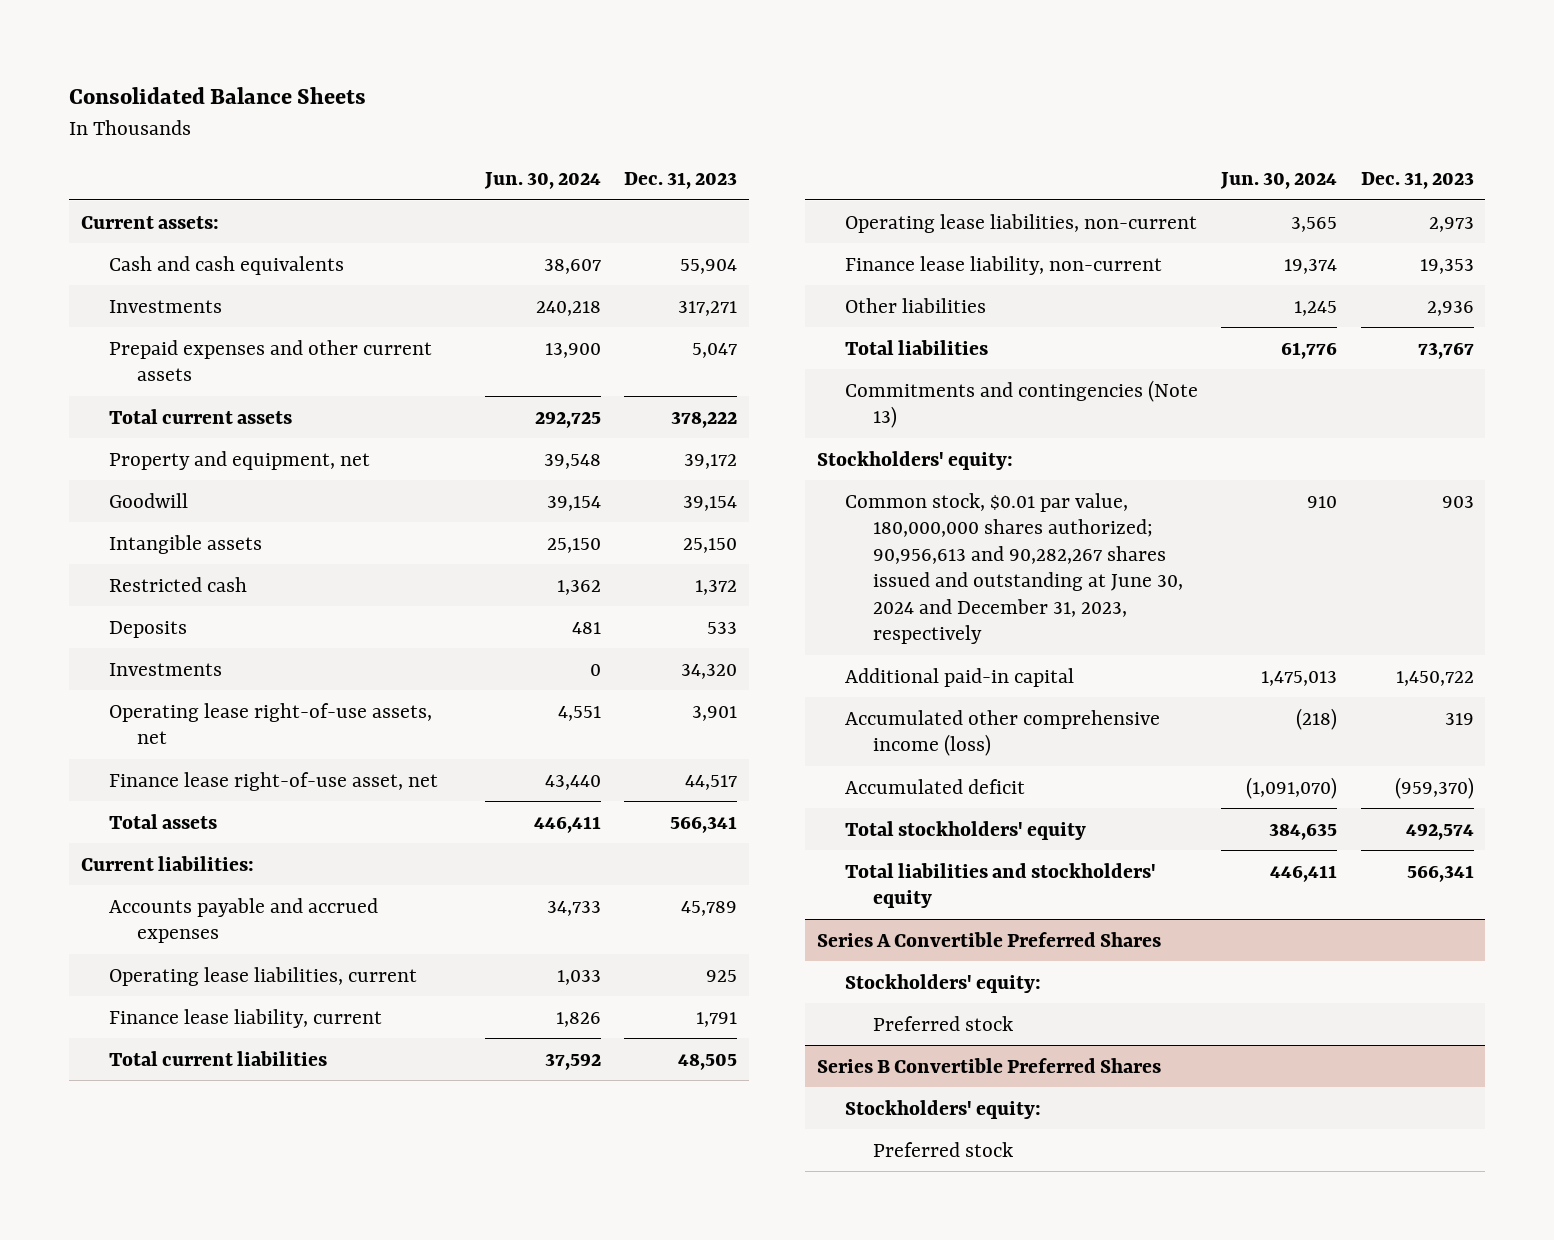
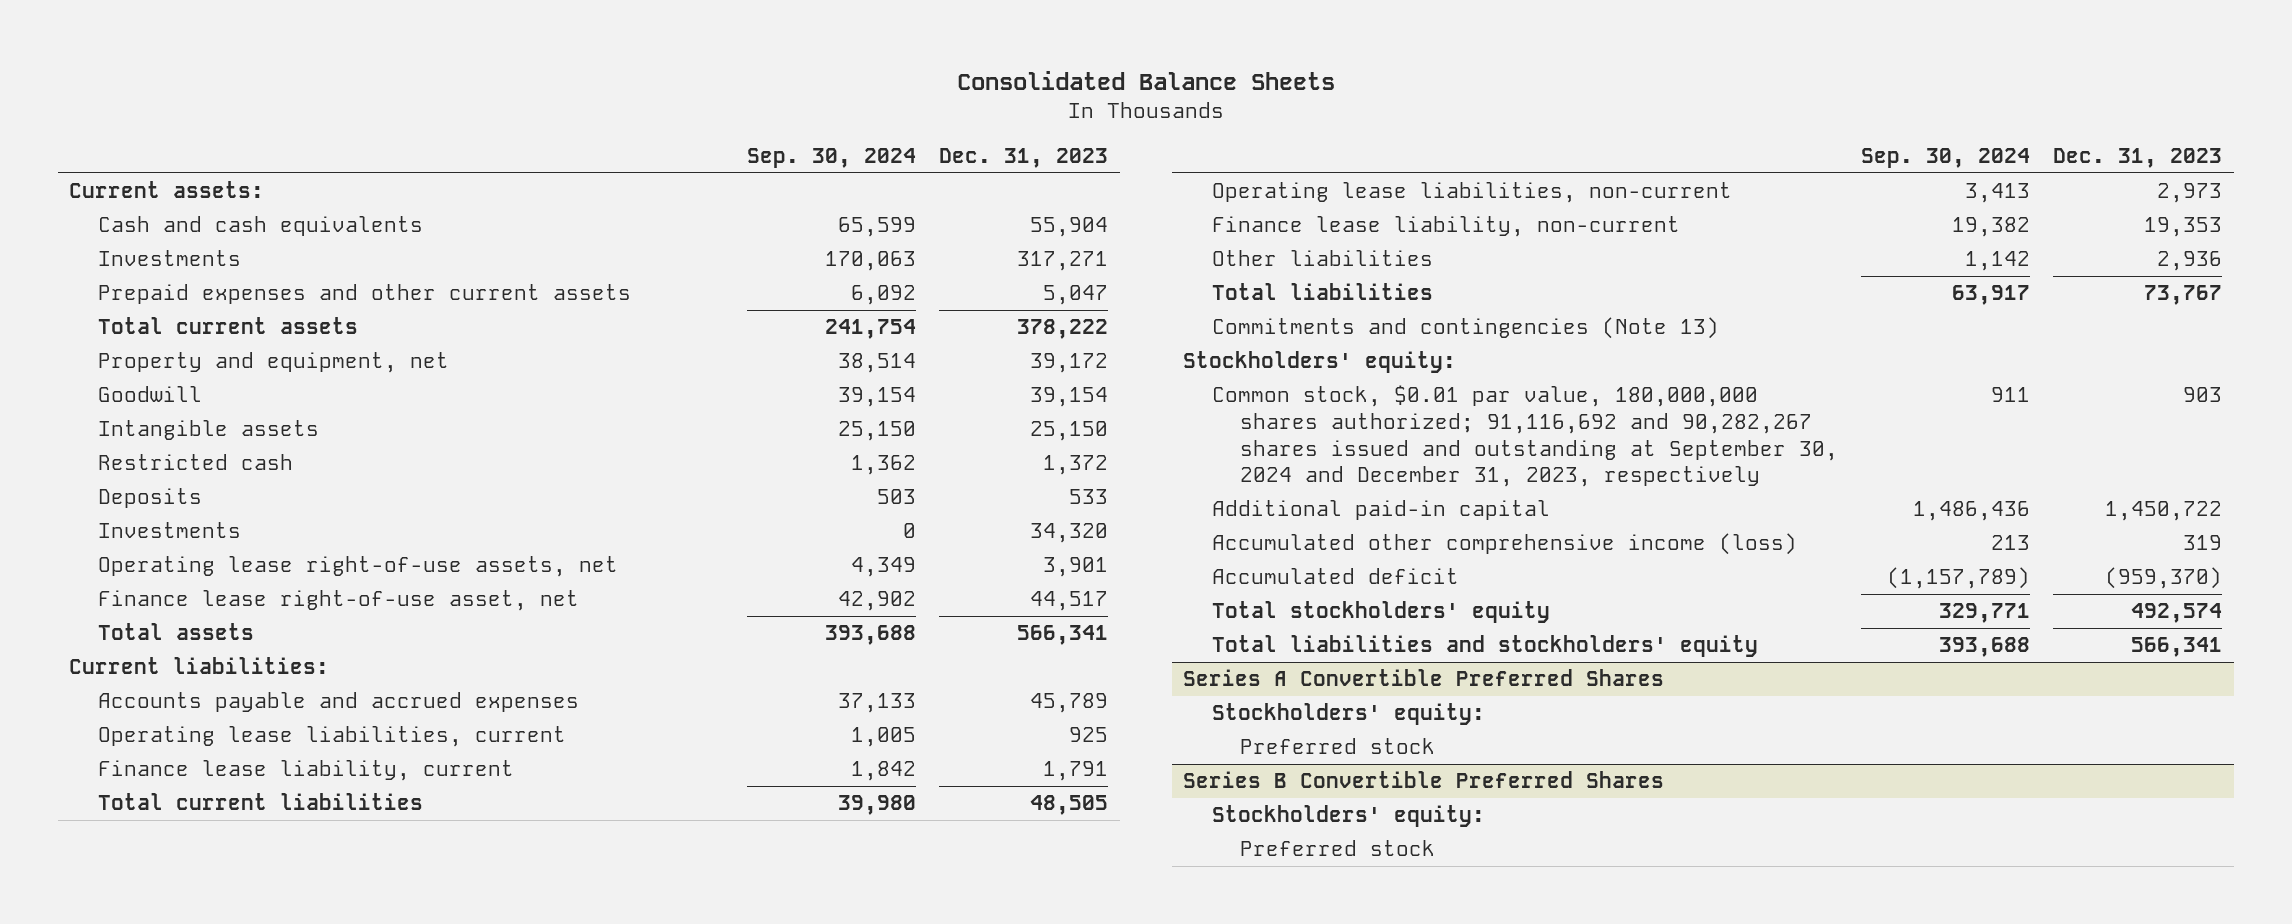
[484,171,602,189] Jun. 30, 2024 -> none
none -> [747,148,917,169] Sep. 30, 2024
[845,492,1184,645] Common stock, $0.01 par value, 180,000,000 shares authorized; 90,956,613 and 90,282,267 shares issued and outstanding at June 30, 2024 and December 31, 2023, respectively -> [1211,385,1839,488] Common stock, $0.01 par value, 180,000,000 shares authorized; 91,116,692 and 90,282,267 shares issued and outstanding at September 30, 2024 and December 31, 2023, respectively

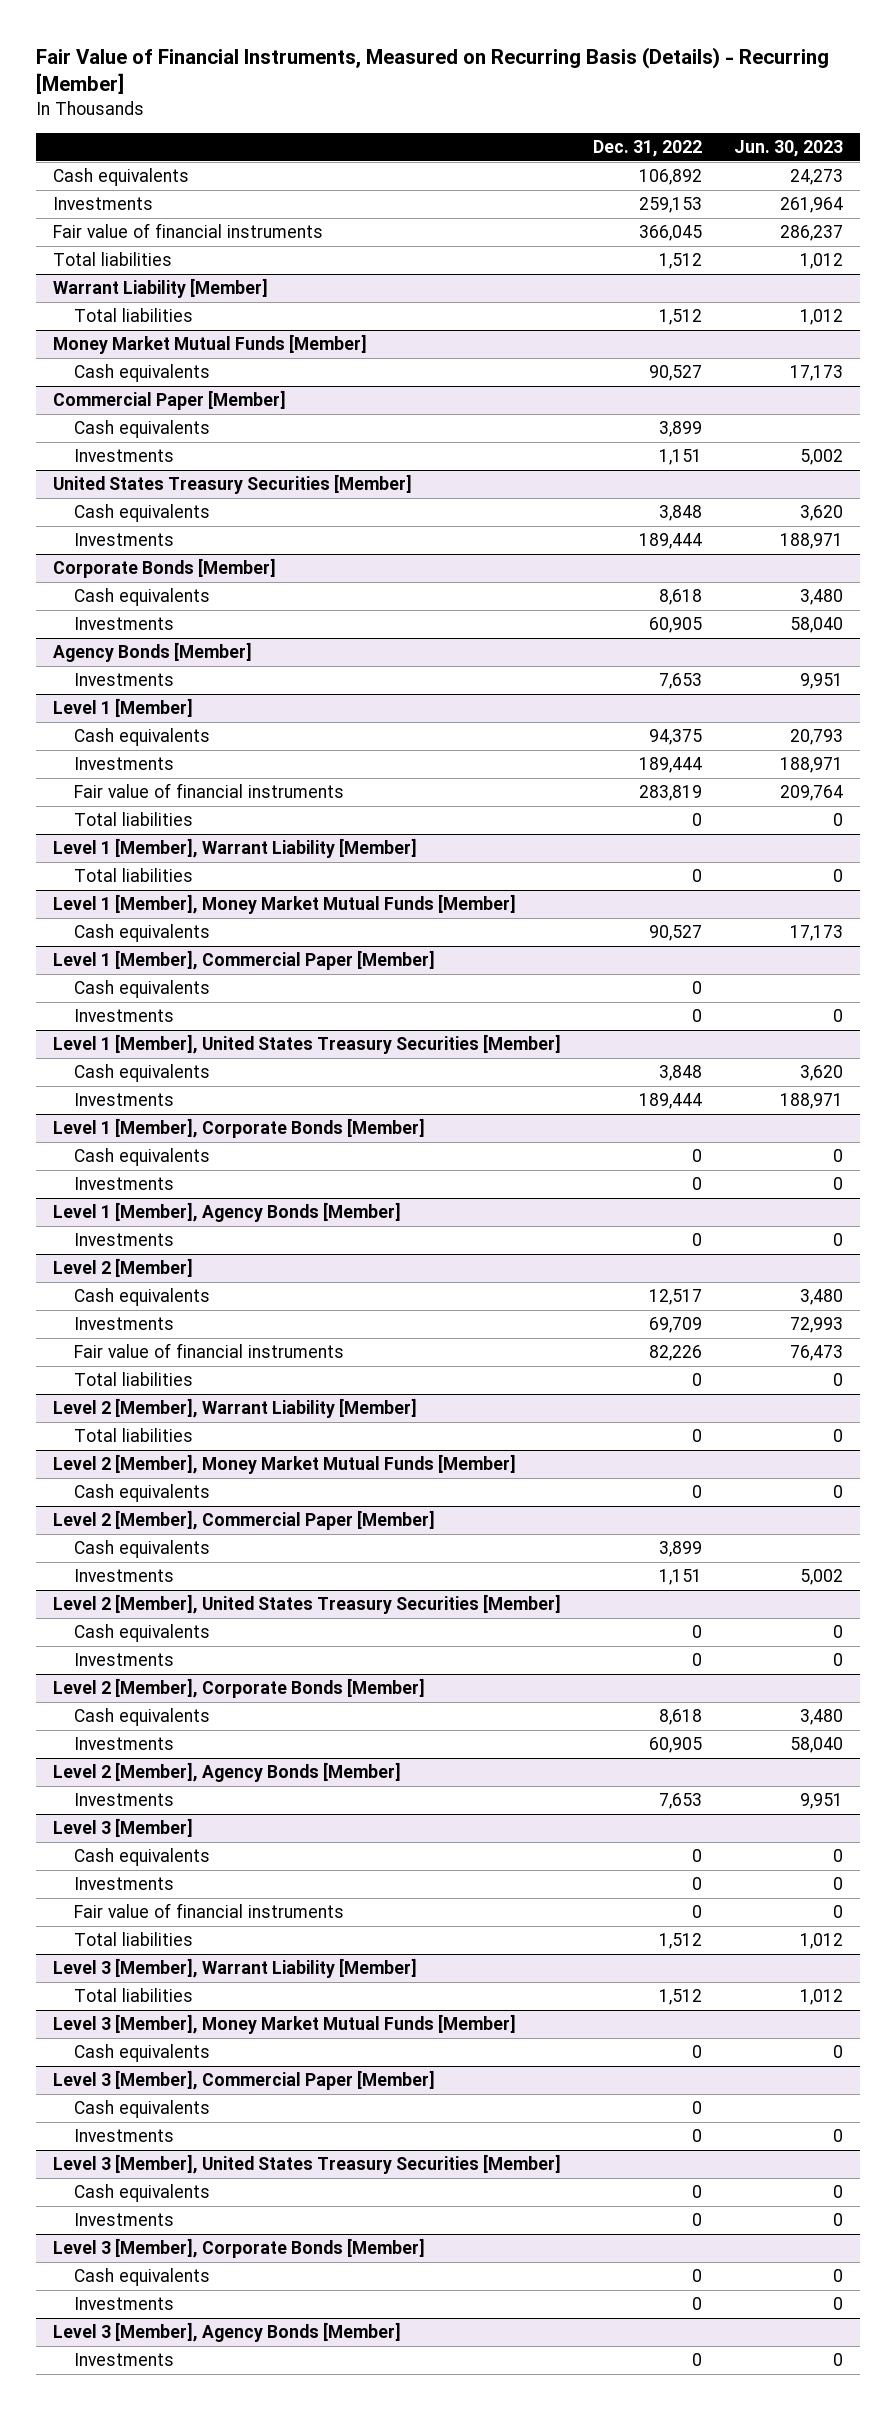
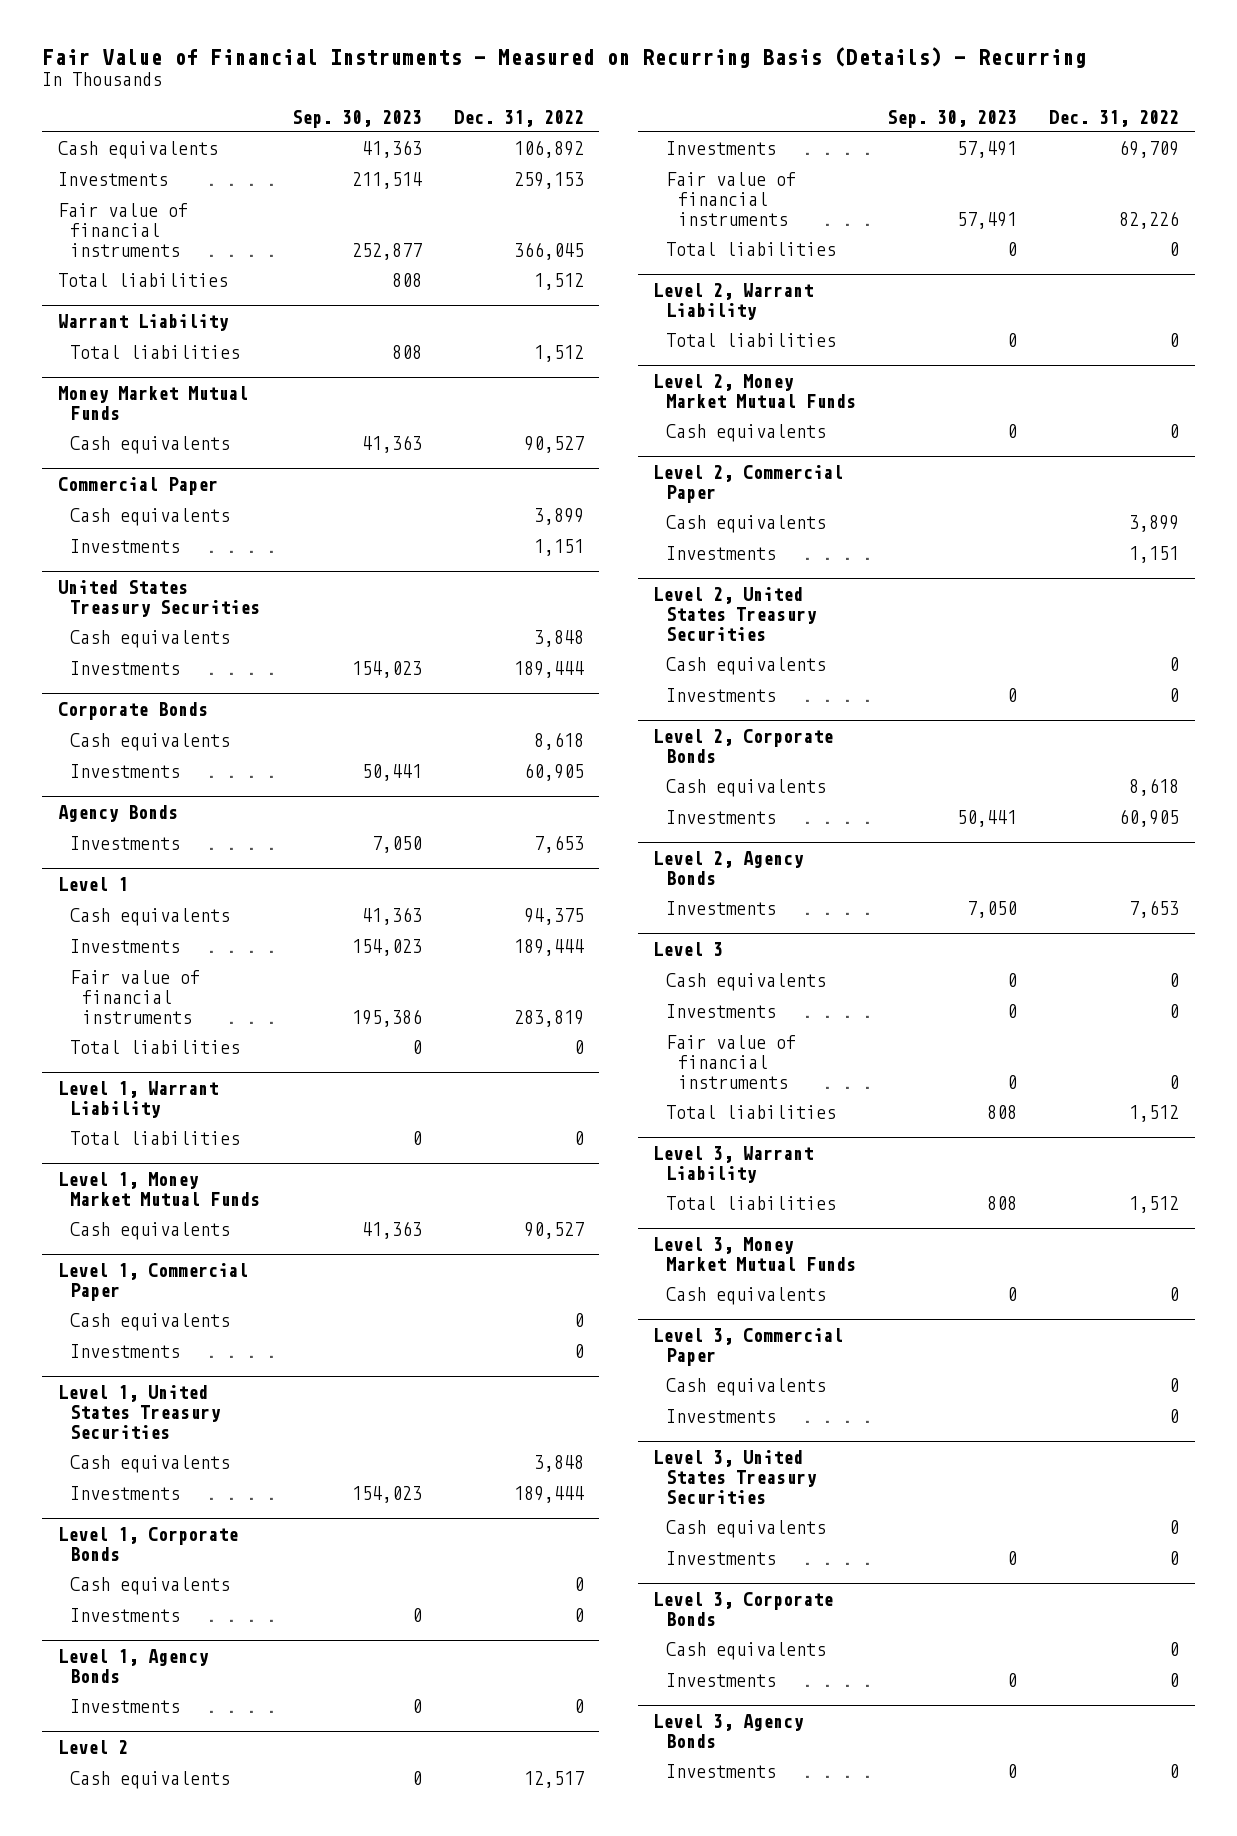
[36,46,830,95] Fair Value of Financial Instruments, Measured on Recurring Basis (Details) - Recurring [Member] -> [41,47,1086,69] Fair Value of Financial Instruments - Measured on Recurring Basis (Details) - Recurring
[734,140,844,158] Jun. 30, 2023 -> none
none -> [291,109,422,128] Sep. 30, 2023
[52,278,268,299] Warrant Liability [Member] -> [57,314,229,332] Warrant Liability
[52,334,367,355] Money Market Mutual Funds [Member] -> [57,386,248,420] Money Market Mutual Funds
[52,390,286,411] Commercial Paper [Member] -> [57,477,218,496] Commercial Paper
[52,474,412,495] United States Treasury Securities [Member] -> [57,580,260,617] United States Treasury Securities
[52,558,276,579] Corporate Bonds [Member] -> [57,702,208,721] Corporate Bonds
[52,642,252,663] Agency Bonds [Member] -> [57,805,178,823] Agency Bonds
[52,698,193,718] Level 1 [Member] -> [57,877,128,892] Level 1
[52,838,417,859] Level 1 [Member], Warrant Liability [Member] -> [57,1081,218,1118] Level 1, Warrant Liability
[52,894,516,915] Level 1 [Member], Money Market Mutual Funds [Member] -> [57,1172,260,1206] Level 1, Money Market Mutual Funds
[52,950,435,971] Level 1 [Member], Commercial Paper [Member] -> [57,1263,248,1301] Level 1, Commercial Paper
[52,1034,561,1055] Level 1 [Member], United States Treasury Securities [Member] -> [57,1385,221,1439] Level 1, United States Treasury Securities
[52,1118,425,1139] Level 1 [Member], Corporate Bonds [Member] -> [57,1527,238,1561] Level 1, Corporate Bonds
[52,1202,401,1223] Level 1 [Member], Agency Bonds [Member] -> [57,1649,209,1683] Level 1, Agency Bonds
[52,1258,193,1278] Level 2 [Member] -> [57,1740,128,1755] Level 2
[52,1398,417,1419] Level 2 [Member], Warrant Liability [Member] -> [653,283,814,320] Level 2, Warrant Liability
[52,1454,516,1475] Level 2 [Member], Money Market Mutual Funds [Member] -> [653,374,856,408] Level 2, Money Market Mutual Funds
[52,1510,435,1531] Level 2 [Member], Commercial Paper [Member] -> [653,465,844,503] Level 2, Commercial Paper
[52,1594,561,1615] Level 2 [Member], United States Treasury Securities [Member] -> [653,587,817,641] Level 2, United States Treasury Securities
[52,1678,425,1699] Level 2 [Member], Corporate Bonds [Member] -> [653,729,834,763] Level 2, Corporate Bonds
[52,1762,401,1783] Level 2 [Member], Agency Bonds [Member] -> [653,851,805,885] Level 2, Agency Bonds
[52,1818,193,1838] Level 3 [Member] -> [653,942,724,957] Level 3
[52,1958,417,1979] Level 3 [Member], Warrant Liability [Member] -> [653,1146,814,1183] Level 3, Warrant Liability
[52,2014,516,2035] Level 3 [Member], Money Market Mutual Funds [Member] -> [653,1237,856,1271] Level 3, Money Market Mutual Funds
[52,2070,435,2091] Level 3 [Member], Commercial Paper [Member] -> [653,1328,844,1366] Level 3, Commercial Paper
[52,2154,561,2175] Level 3 [Member], United States Treasury Securities [Member] -> [653,1450,817,1504] Level 3, United States Treasury Securities
[52,2238,425,2259] Level 3 [Member], Corporate Bonds [Member] -> [653,1592,834,1626] Level 3, Corporate Bonds
[52,2322,401,2343] Level 3 [Member], Agency Bonds [Member] -> [653,1714,805,1748] Level 3, Agency Bonds

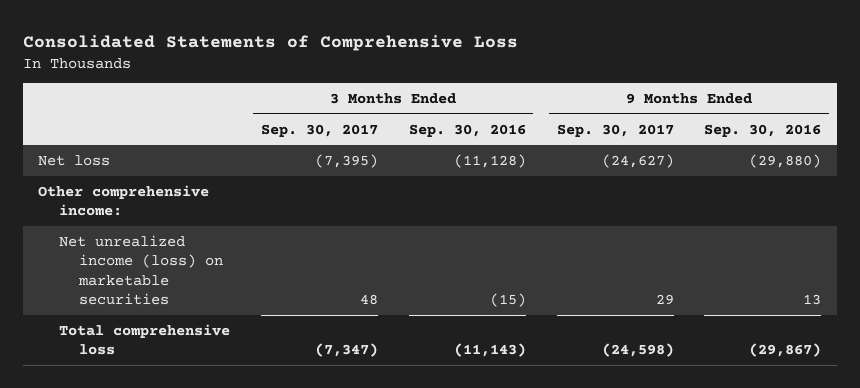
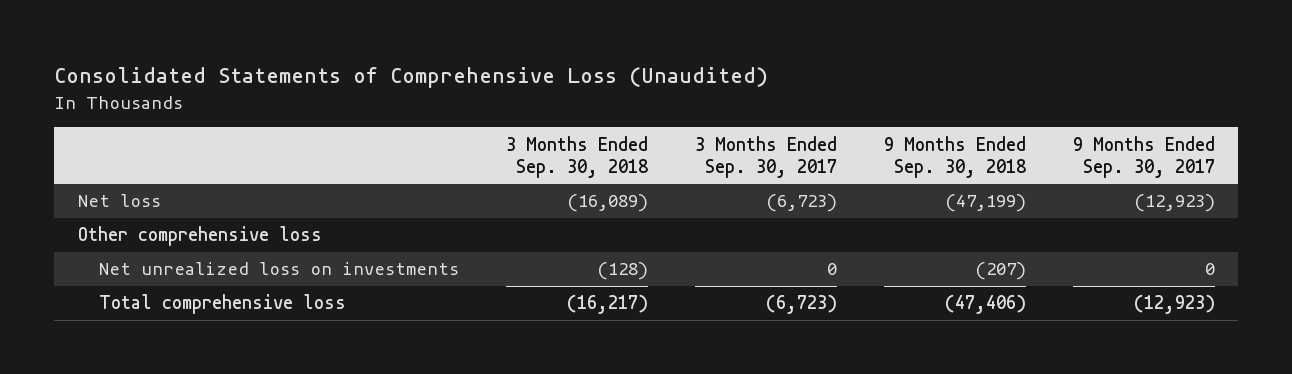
[22,34,518,51] Consolidated Statements of Comprehensive Loss -> [54,67,769,89] Consolidated Statements of Comprehensive Loss (Unaudited)
[408,123,526,137] Sep. 30, 2016 -> none
[704,123,822,137] Sep. 30, 2016 -> none
none -> [506,135,649,178] 3 Months Ended Sep. 30, 2018
none -> [883,135,1026,178] 9 Months Ended Sep. 30, 2018
[314,153,378,168] (7,395) -> [765,194,837,213] (6,723)
[601,153,674,168] (24,627) -> [1133,194,1215,213] (12,923)
[38,184,210,217] Other comprehensive income: -> [77,226,322,247] Other comprehensive loss
[58,234,224,306] Net unrealized income (loss) on marketable securities -> [99,262,460,276] Net unrealized loss on investments
[359,294,378,306] 48 -> [826,263,837,276] 0
[655,294,674,306] 29 -> [1204,263,1215,276] 0
[314,343,378,358] (7,347) -> [765,294,837,315] (6,723)
[601,343,674,358] (24,598) -> [1133,294,1215,315] (12,923)

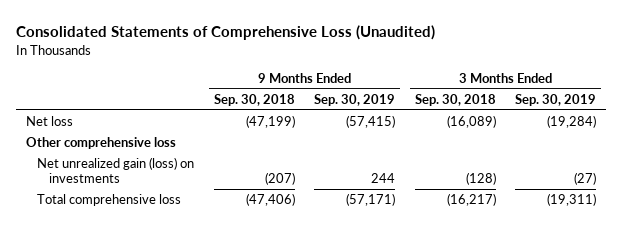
[694,135,837,178] 3 Months Ended Sep. 30, 2017 -> none
[1072,135,1215,178] 9 Months Ended Sep. 30, 2017 -> none
none -> [314,93,396,106] Sep. 30, 2019
none -> [515,93,597,106] Sep. 30, 2019
[99,262,460,276] Net unrealized loss on investments -> [37,157,195,184] Net unrealized gain (loss) on investments

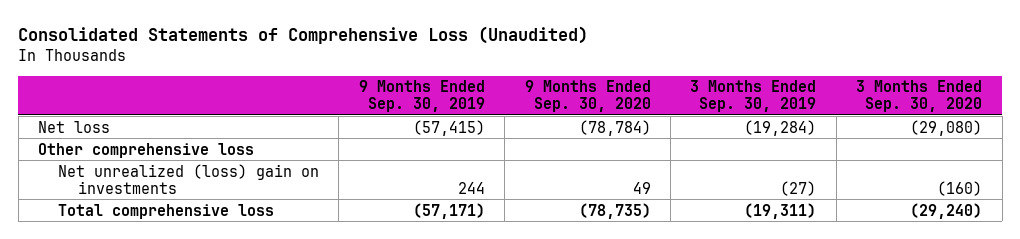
[213,93,295,106] Sep. 30, 2018 -> none
[414,93,496,106] Sep. 30, 2018 -> none
none -> [524,80,651,113] 9 Months Ended Sep. 30, 2020
none -> [856,80,983,113] 3 Months Ended Sep. 30, 2020
[37,157,195,184] Net unrealized gain (loss) on investments -> [57,163,319,194] Net unrealized (loss) gain on investments

